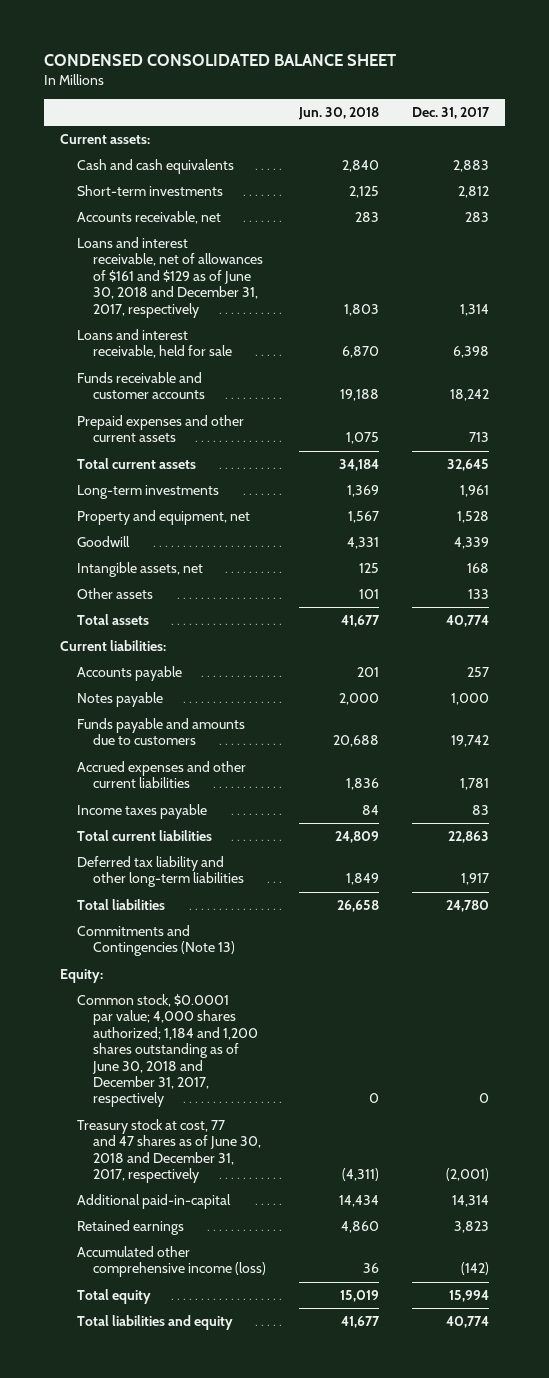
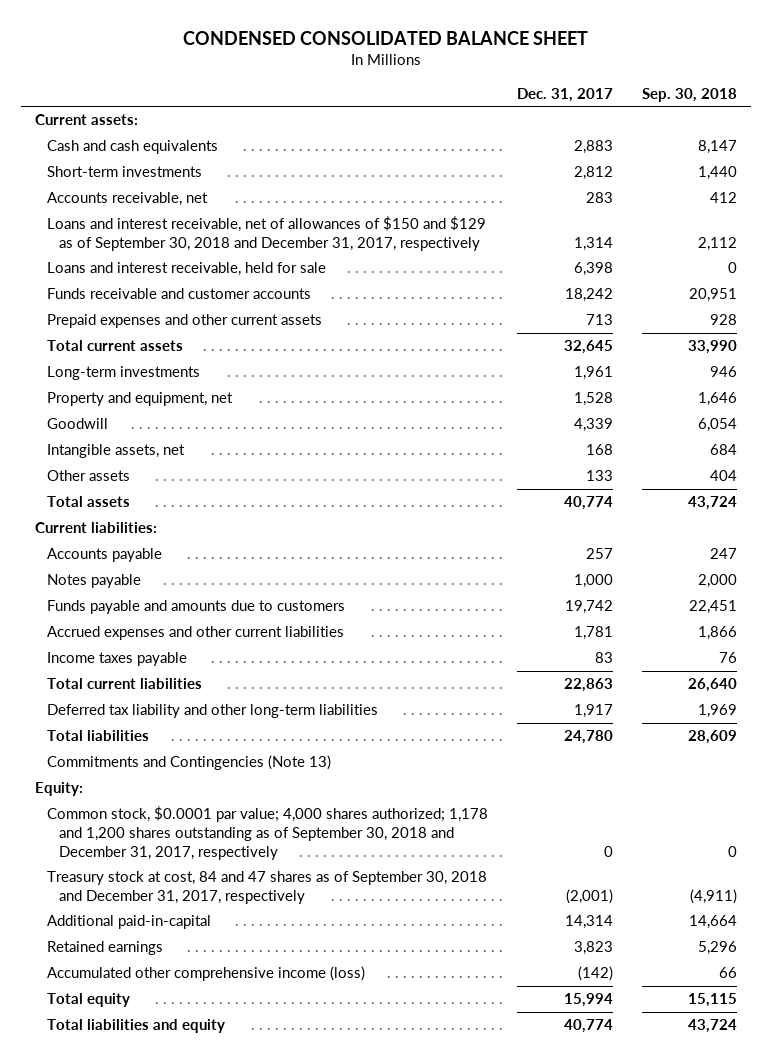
[297,107,379,121] Jun. 30, 2018 -> none
none -> [641,87,737,102] Sep. 30, 2018
[76,237,264,318] Loans and interest receivable, net of allowances of $161 and $129 as of June 30, 2018 and December 31, 2017, respectively -> [47,216,487,251] Loans and interest receivable, net of allowances of $150 and $129 as of September 30, 2018 and December 31, 2017, respectively
[76,994,259,1108] Common stock, $0.0001 par value; 4,000 shares authorized; 1,184 and 1,200 shares outstanding as of June 30, 2018 and December 31, 2017, respectively -> [47,806,489,860] Common stock, $0.0001 par value; 4,000 shares authorized; 1,178 and 1,200 shares outstanding as of September 30, 2018 and December 31, 2017, respectively
[76,1119,262,1184] Treasury stock at cost, 77 and 47 shares as of June 30, 2018 and December 31, 2017, respectively -> [47,871,488,904] Treasury stock at cost, 84 and 47 shares as of September 30, 2018 and December 31, 2017, respectively

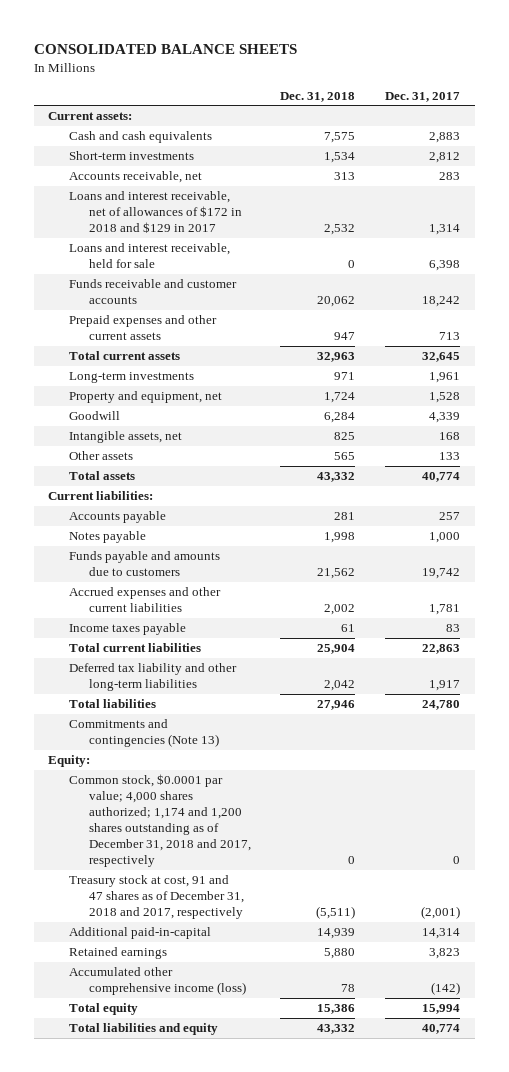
[183,30,589,45] CONDENSED CONSOLIDATED BALANCE SHEET -> [33,44,297,55] CONSOLIDATED BALANCE SHEETS
[641,87,737,102] Sep. 30, 2018 -> none
none -> [280,91,356,102] Dec. 31, 2018
[47,216,487,251] Loans and interest receivable, net of allowances of $150 and $129 as of September 30, 2018 and December 31, 2017, respectively -> [68,191,242,234] Loans and interest receivable, net of allowances of $172 in 2018 and $129 in 2017
[47,755,332,771] Commitments and Contingencies (Note 13) -> [68,719,219,748] Commitments and contingencies (Note 13)
[47,806,489,860] Common stock, $0.0001 par value; 4,000 shares authorized; 1,178 and 1,200 shares outstanding as of September 30, 2018 and December 31, 2017, respectively -> [68,774,251,867] Common stock, $0.0001 par value; 4,000 shares authorized; 1,174 and 1,200 shares outstanding as of December 31, 2018 and 2017, respectively
[47,871,488,904] Treasury stock at cost, 84 and 47 shares as of September 30, 2018 and December 31, 2017, respectively -> [68,875,244,920] Treasury stock at cost, 91 and 47 shares as of December 31, 2018 and 2017, respectively

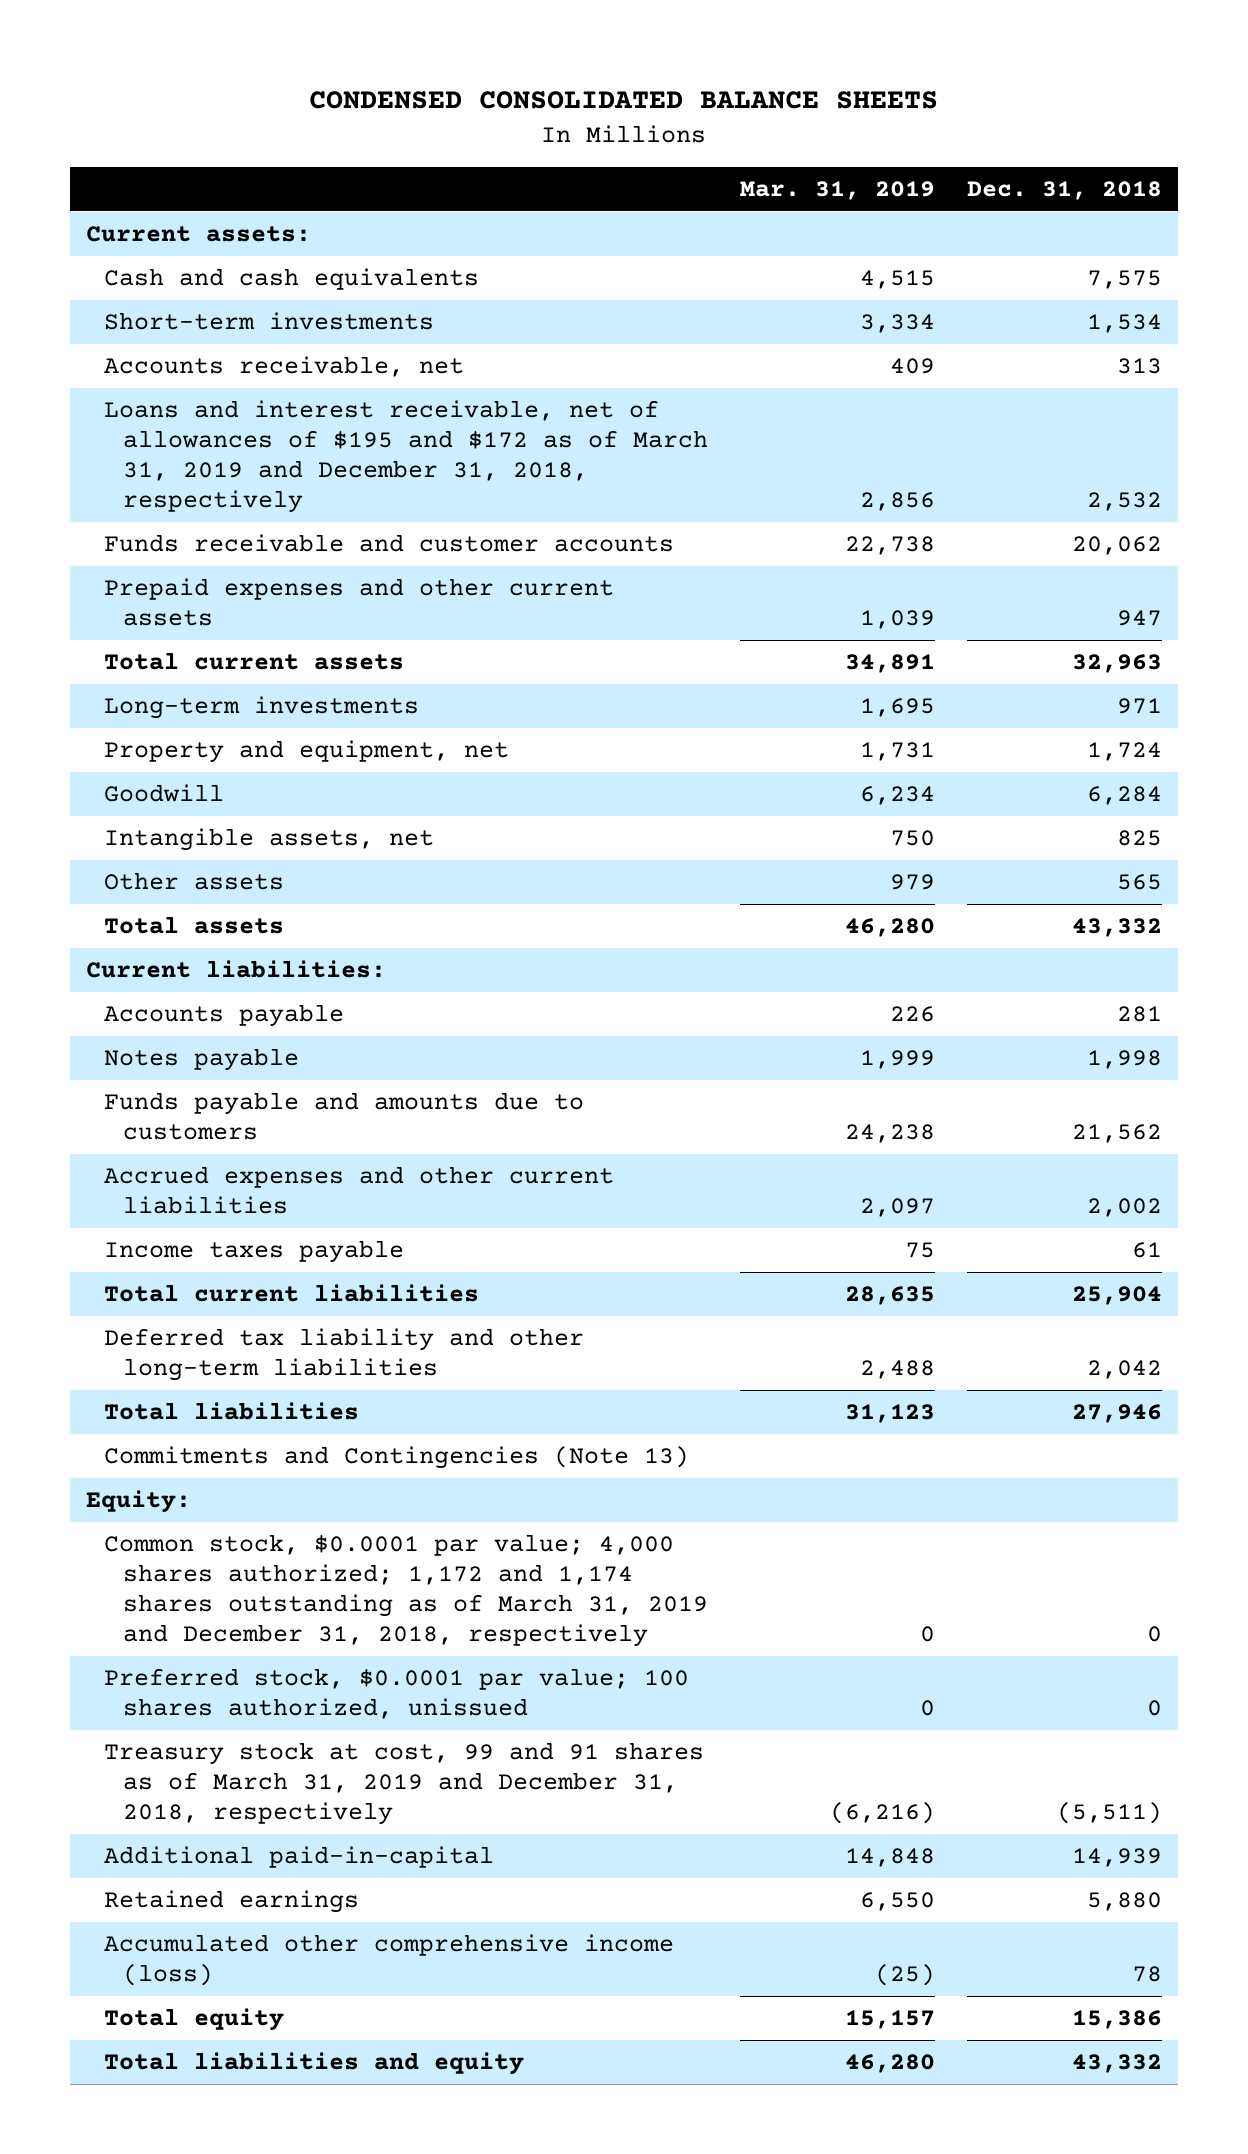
[33,44,297,55] CONSOLIDATED BALANCE SHEETS -> [308,91,938,110] CONDENSED CONSOLIDATED BALANCE SHEETS
[385,91,461,102] Dec. 31, 2017 -> none
none -> [740,180,936,200] Mar. 31, 2019
[68,243,230,269] Loans and interest receivable, held for sale -> none
[68,191,242,234] Loans and interest receivable, net of allowances of $172 in 2018 and $129 in 2017 -> [104,400,708,514] Loans and interest receivable, net of allowances of $195 and $172 as of March 31, 2019 and December 31, 2018, respectively
[68,719,219,748] Commitments and contingencies (Note 13) -> [104,1446,690,1470] Commitments and Contingencies (Note 13)
[68,774,251,867] Common stock, $0.0001 par value; 4,000 shares authorized; 1,174 and 1,200 shares outstanding as of December 31, 2018 and 2017, respectively -> [104,1534,708,1648] Common stock, $0.0001 par value; 4,000 shares authorized; 1,172 and 1,174 shares outstanding as of March 31, 2019 and December 31, 2018, respectively
none -> [104,1668,690,1720] Preferred stock, $0.0001 par value; 100 shares authorized, unissued
[68,875,244,920] Treasury stock at cost, 91 and 47 shares as of December 31, 2018 and 2017, respectively -> [104,1742,705,1826] Treasury stock at cost, 99 and 91 shares as of March 31, 2019 and December 31, 2018, respectively

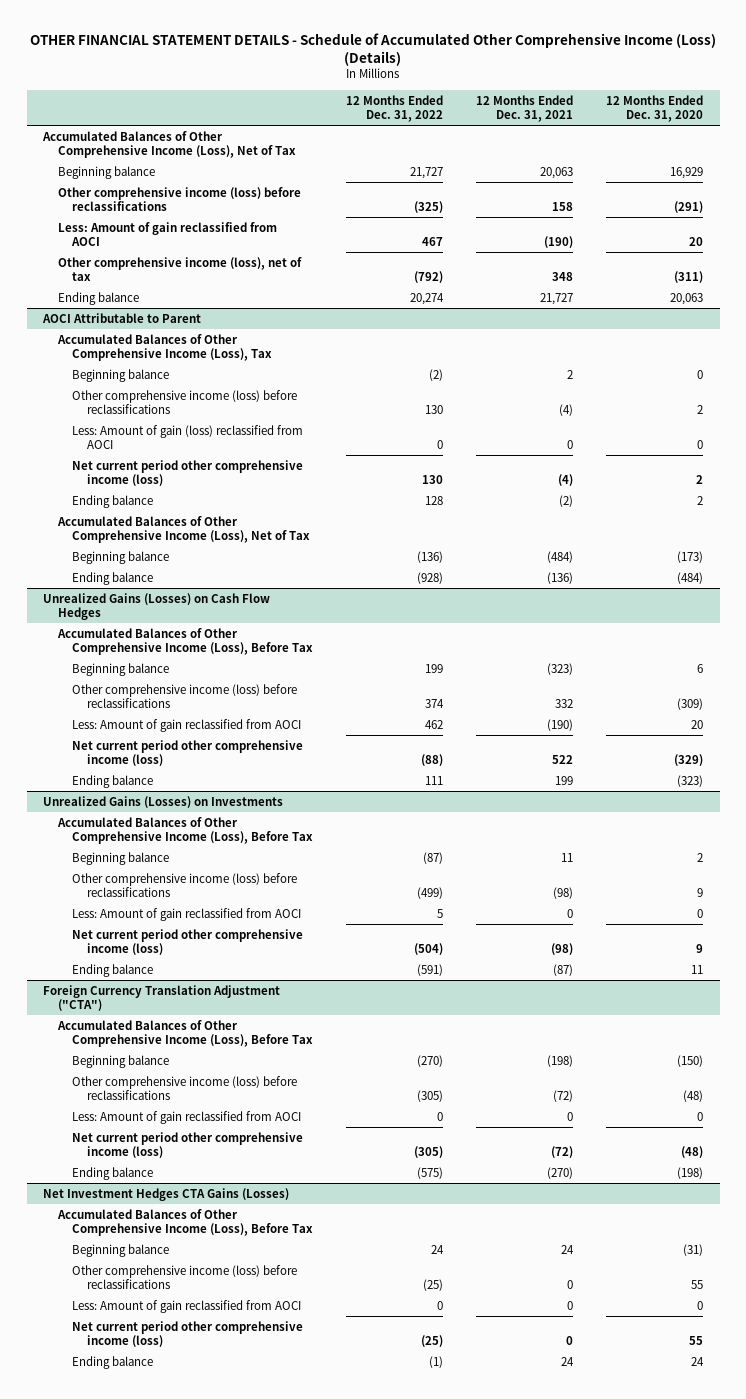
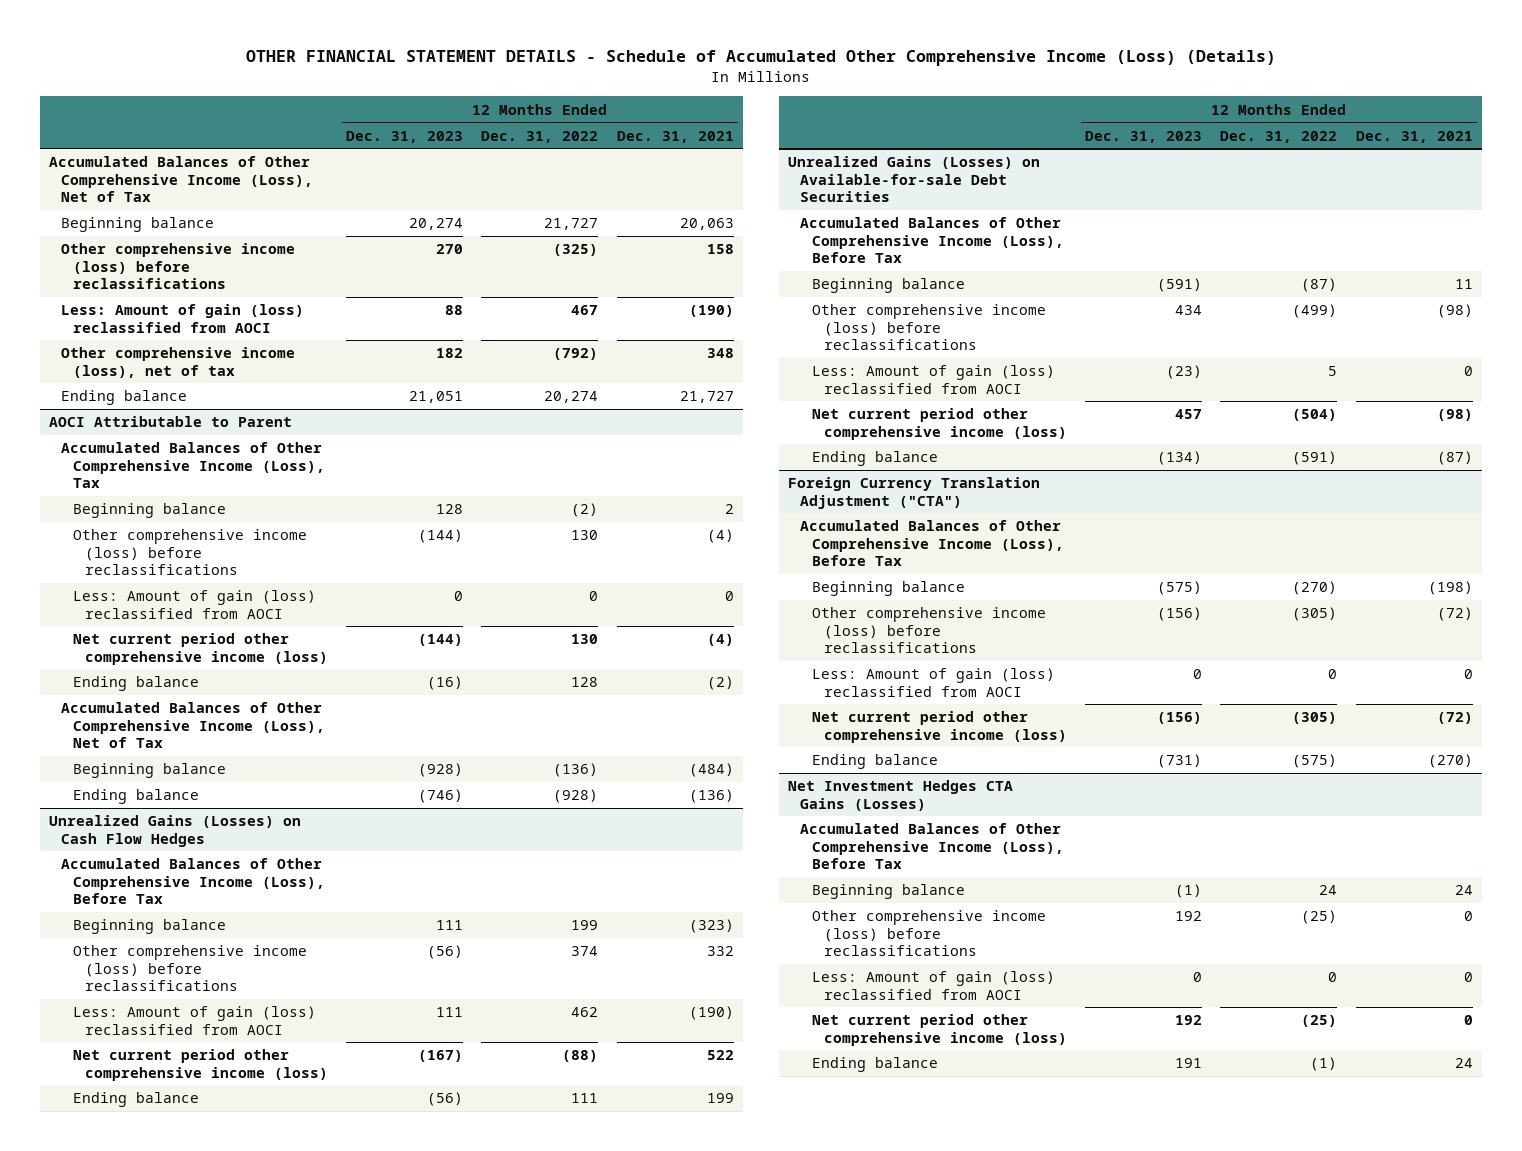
[606,94,704,122] 12 Months Ended Dec. 31, 2020 -> none
none -> [346,130,464,143] Dec. 31, 2023
[57,221,277,246] Less: Amount of gain reclassified from AOCI -> [60,304,304,333] Less: Amount of gain (loss) reclassified from AOCI
[72,718,302,732] Less: Amount of gain reclassified from AOCI -> [72,1006,316,1035] Less: Amount of gain (loss) reclassified from AOCI
[43,795,284,808] Unrealized Gains (Losses) on Investments -> [788,156,1041,203] Unrealized Gains (Losses) on Available-for-sale Debt Securities
[72,907,302,921] Less: Amount of gain reclassified from AOCI -> [812,365,1056,394] Less: Amount of gain (loss) reclassified from AOCI
[72,1110,302,1124] Less: Amount of gain reclassified from AOCI -> [812,668,1056,697] Less: Amount of gain (loss) reclassified from AOCI
[72,1299,302,1313] Less: Amount of gain reclassified from AOCI -> [812,971,1056,1000] Less: Amount of gain (loss) reclassified from AOCI

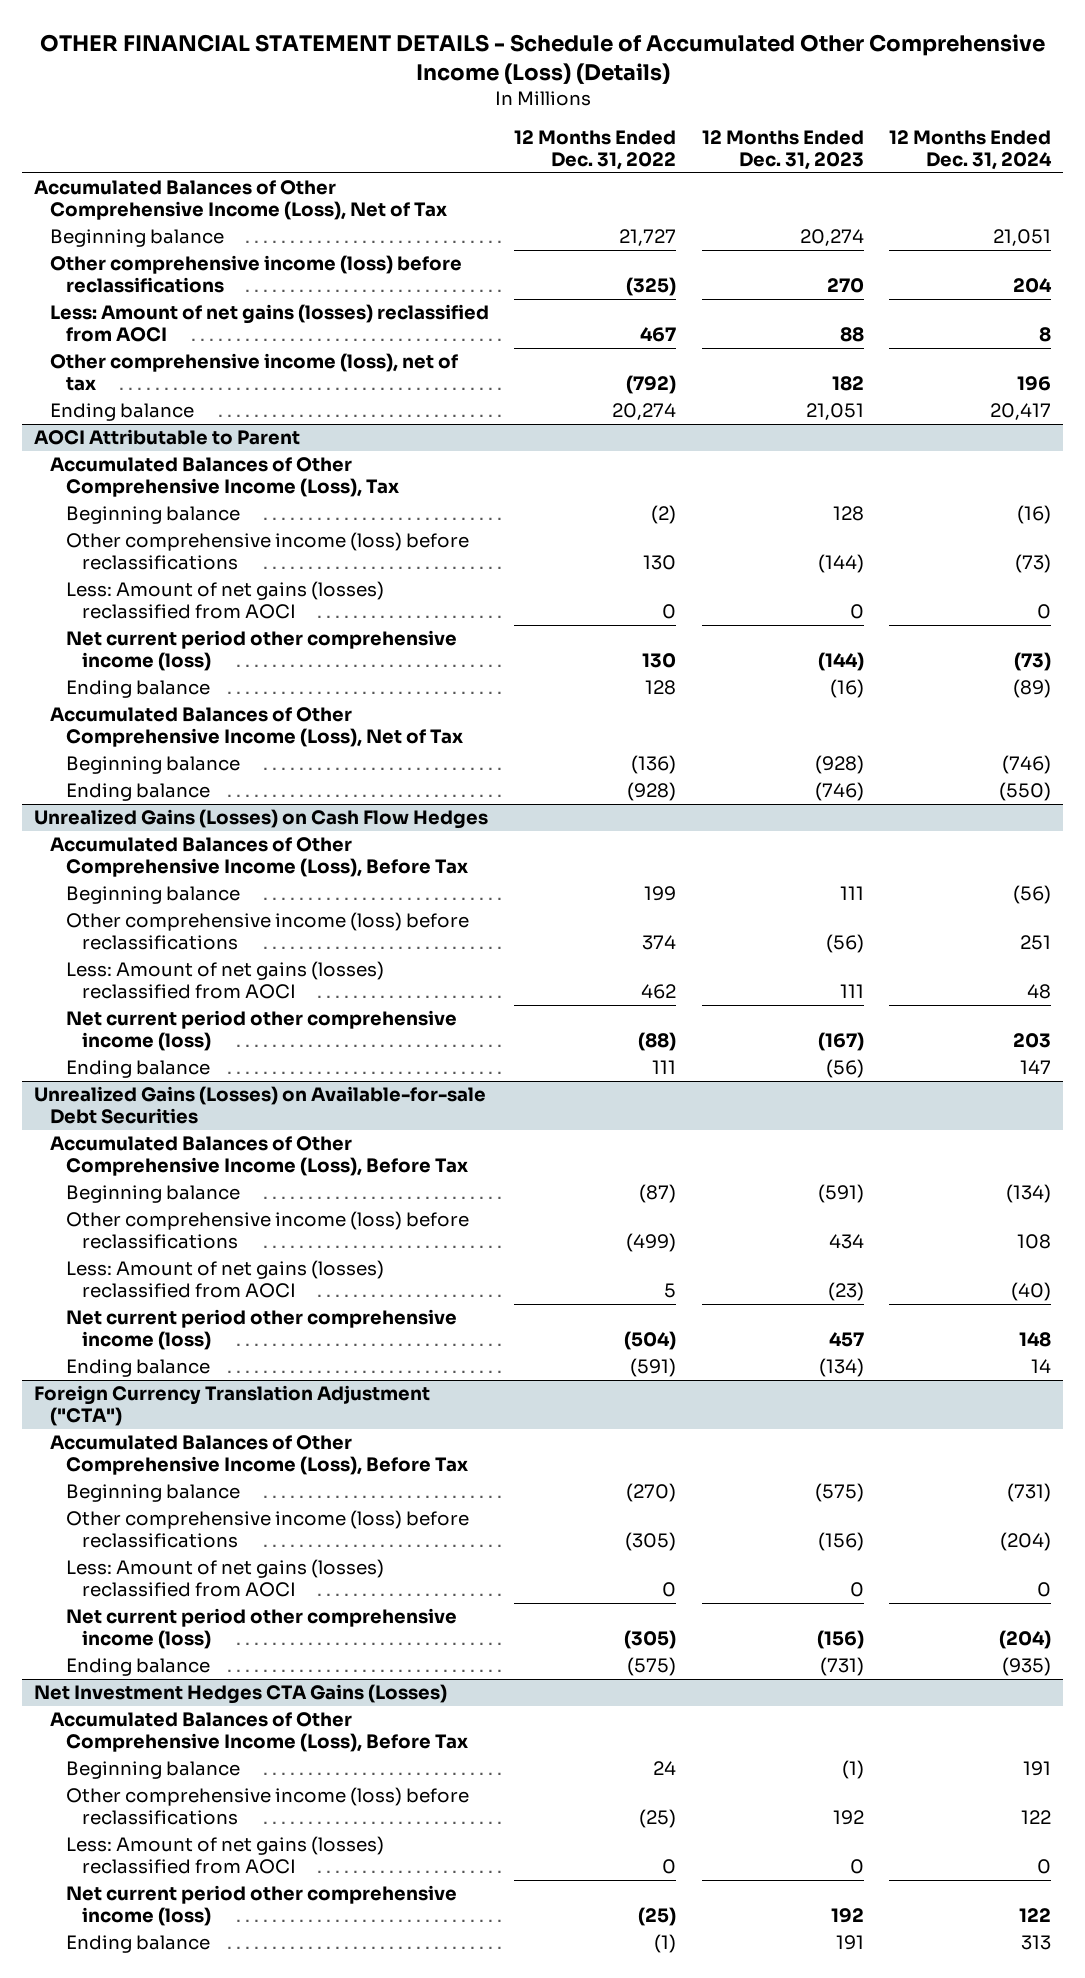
[616,130,734,143] Dec. 31, 2021 -> none
none -> [888,129,1052,171] 12 Months Ended Dec. 31, 2024
[60,304,304,333] Less: Amount of gain (loss) reclassified from AOCI -> [50,304,490,343] Less: Amount of net gains (losses) reclassified from AOCI
[72,590,316,619] Less: Amount of gain (loss) reclassified from AOCI -> [66,581,385,620] Less: Amount of net gains (losses) reclassified from AOCI
[72,1006,316,1035] Less: Amount of gain (loss) reclassified from AOCI -> [66,961,385,1000] Less: Amount of net gains (losses) reclassified from AOCI
[812,365,1056,394] Less: Amount of gain (loss) reclassified from AOCI -> [66,1260,385,1299] Less: Amount of net gains (losses) reclassified from AOCI
[812,668,1056,697] Less: Amount of gain (loss) reclassified from AOCI -> [66,1559,385,1598] Less: Amount of net gains (losses) reclassified from AOCI
[812,971,1056,1000] Less: Amount of gain (loss) reclassified from AOCI -> [66,1836,385,1875] Less: Amount of net gains (losses) reclassified from AOCI

